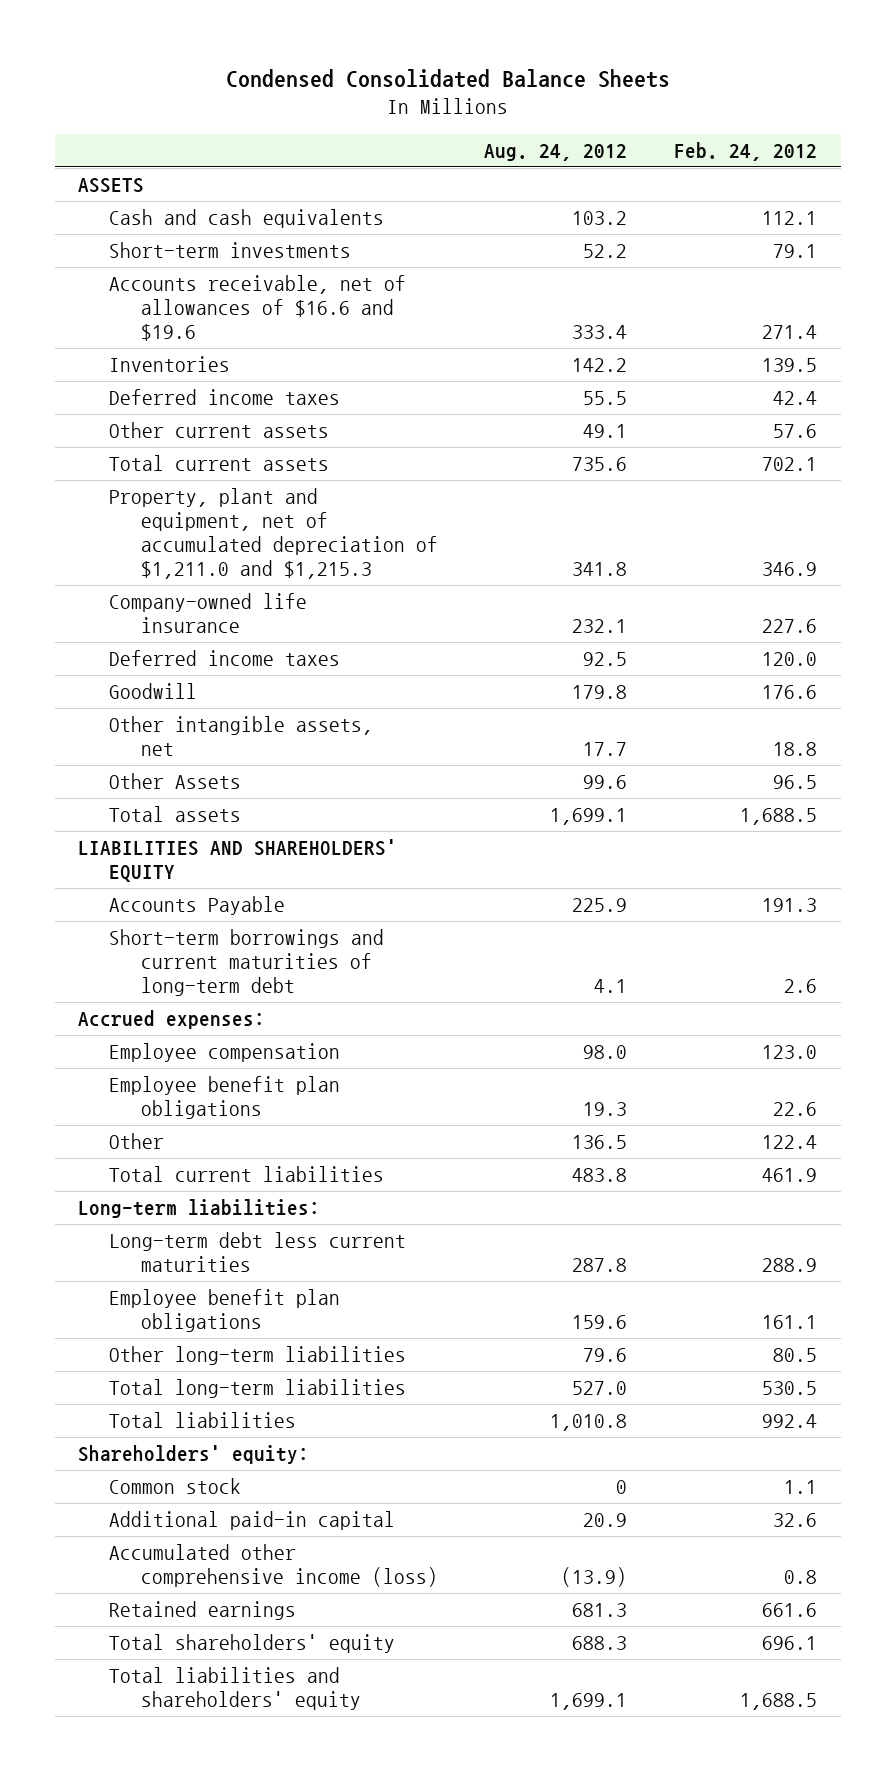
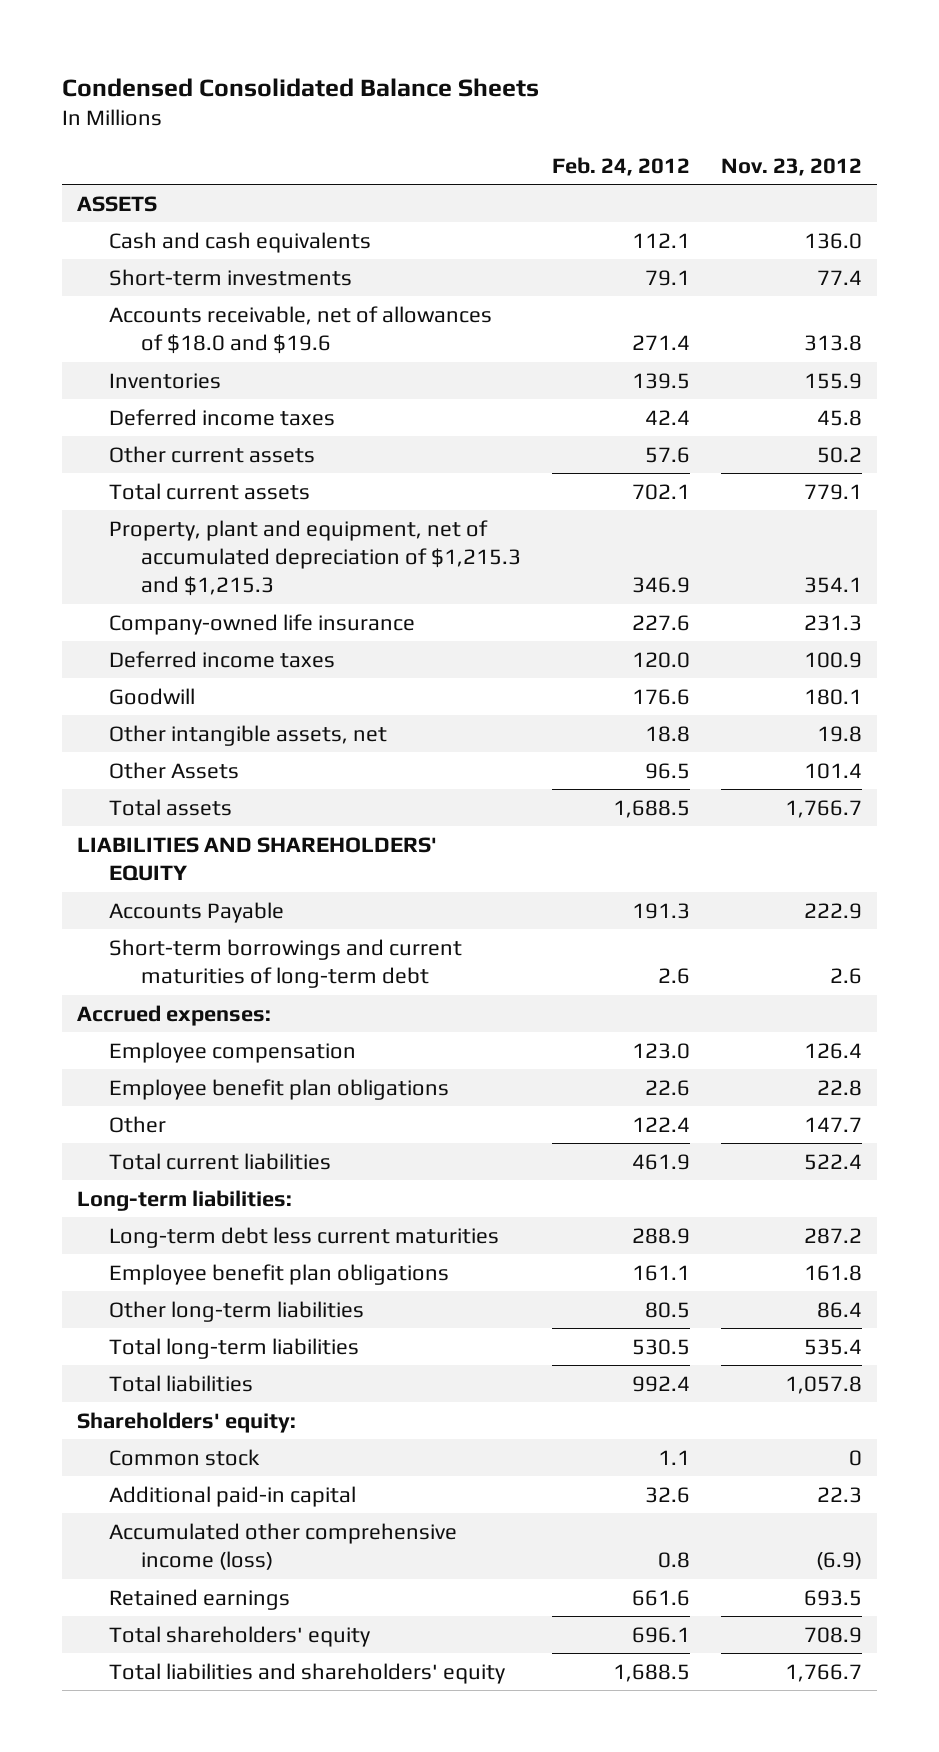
[484,143,628,161] Aug. 24, 2012 -> none
none -> [720,157,862,176] Nov. 23, 2012
[109,275,407,341] Accounts receivable, net of allowances of $16.6 and $19.6 -> [109,305,493,355] Accounts receivable, net of allowances of $18.0 and $19.6
[109,488,438,579] Property, plant and equipment, net of accumulated depreciation of $1,211.0 and $1,215.3 -> [109,519,521,597] Property, plant and equipment, net of accumulated depreciation of $1,215.3 and $1,215.3

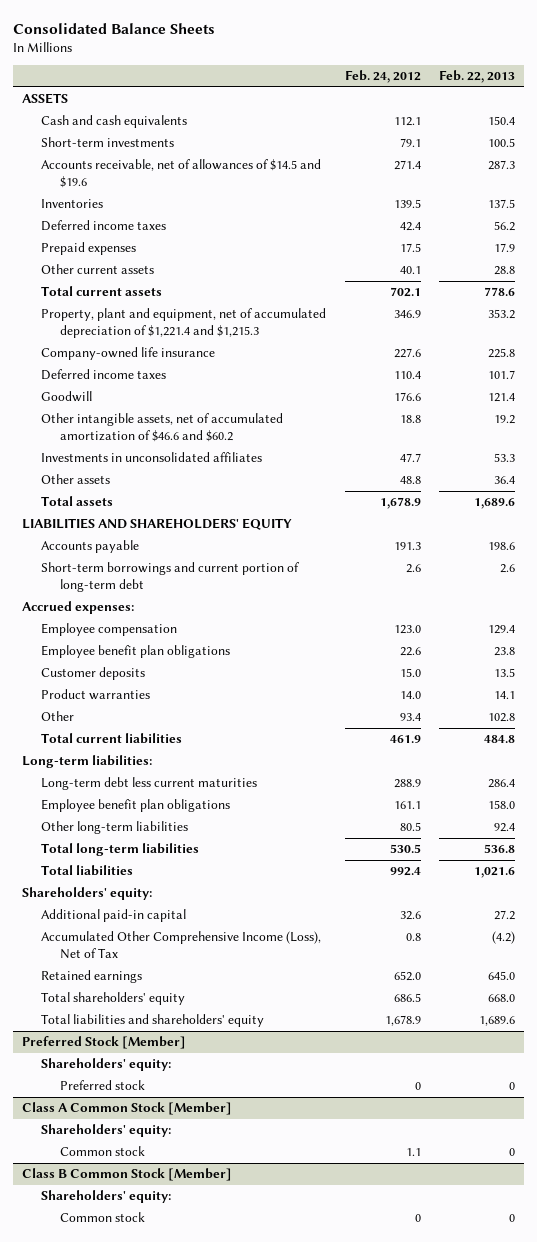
[61,77,539,97] Condensed Consolidated Balance Sheets -> [13,22,216,34] Consolidated Balance Sheets
[720,157,862,176] Nov. 23, 2012 -> none
none -> [439,70,516,84] Feb. 22, 2013
[109,305,493,355] Accounts receivable, net of allowances of $18.0 and $19.6 -> [41,159,322,189] Accounts receivable, net of allowances of $14.5 and $19.6
none -> [41,242,137,256] Prepaid expenses
[644,446,690,463] 57.6 -> [399,266,421,275] 40.1
[109,519,521,597] Property, plant and equipment, net of accumulated depreciation of $1,215.3 and $1,215.3 -> [41,308,327,339] Property, plant and equipment, net of accumulated depreciation of $1,221.4 and $1,215.3
[631,651,690,668] 120.0 -> [393,371,421,380] 110.4
[109,724,388,746] Other intangible assets, net -> [41,413,284,443] Other intangible assets, net of accumulated amortization of $46.6 and $60.2
none -> [41,452,263,463] Investments in unconsolidated affiliates
[109,761,240,779] Other Assets -> [41,474,111,485] Other assets
[644,762,690,779] 96.5 -> [399,476,421,485] 48.8
[612,799,690,818] 1,688.5 -> [379,497,421,510] 1,678.9
[109,901,285,923] Accounts Payable -> [41,540,140,554] Accounts payable
[109,938,463,989] Short-term borrowings and current maturities of long-term debt -> [41,562,300,593] Short-term borrowings and current portion of long-term debt
none -> [41,667,146,681] Customer deposits
none -> [41,689,151,701] Product warranties
[631,1116,690,1132] 122.4 -> [399,713,421,722] 93.4
[109,1448,261,1466] Common stock -> none
[109,1522,458,1571] Accumulated other comprehensive income (loss) -> [41,931,322,960] Accumulated Other Comprehensive Income (Loss), Net of Tax
[631,1589,690,1606] 661.6 -> [393,971,421,982] 652.0
[631,1626,690,1643] 696.1 -> [393,993,421,1003] 686.5
[612,1663,690,1682] 1,688.5 -> [384,1015,421,1027] 1,678.9
none -> [22,1036,187,1050] Preferred Stock [Member]
none -> [41,1058,172,1072] Shareholders' equity:
none -> [60,1080,146,1091] Preferred stock
none -> [22,1102,233,1116] Class A Common Stock [Member]
none -> [41,1124,172,1138] Shareholders' equity:
none -> [60,1146,146,1157] Common stock
none -> [22,1168,233,1182] Class B Common Stock [Member]
none -> [41,1190,172,1204] Shareholders' equity:
none -> [60,1212,146,1223] Common stock

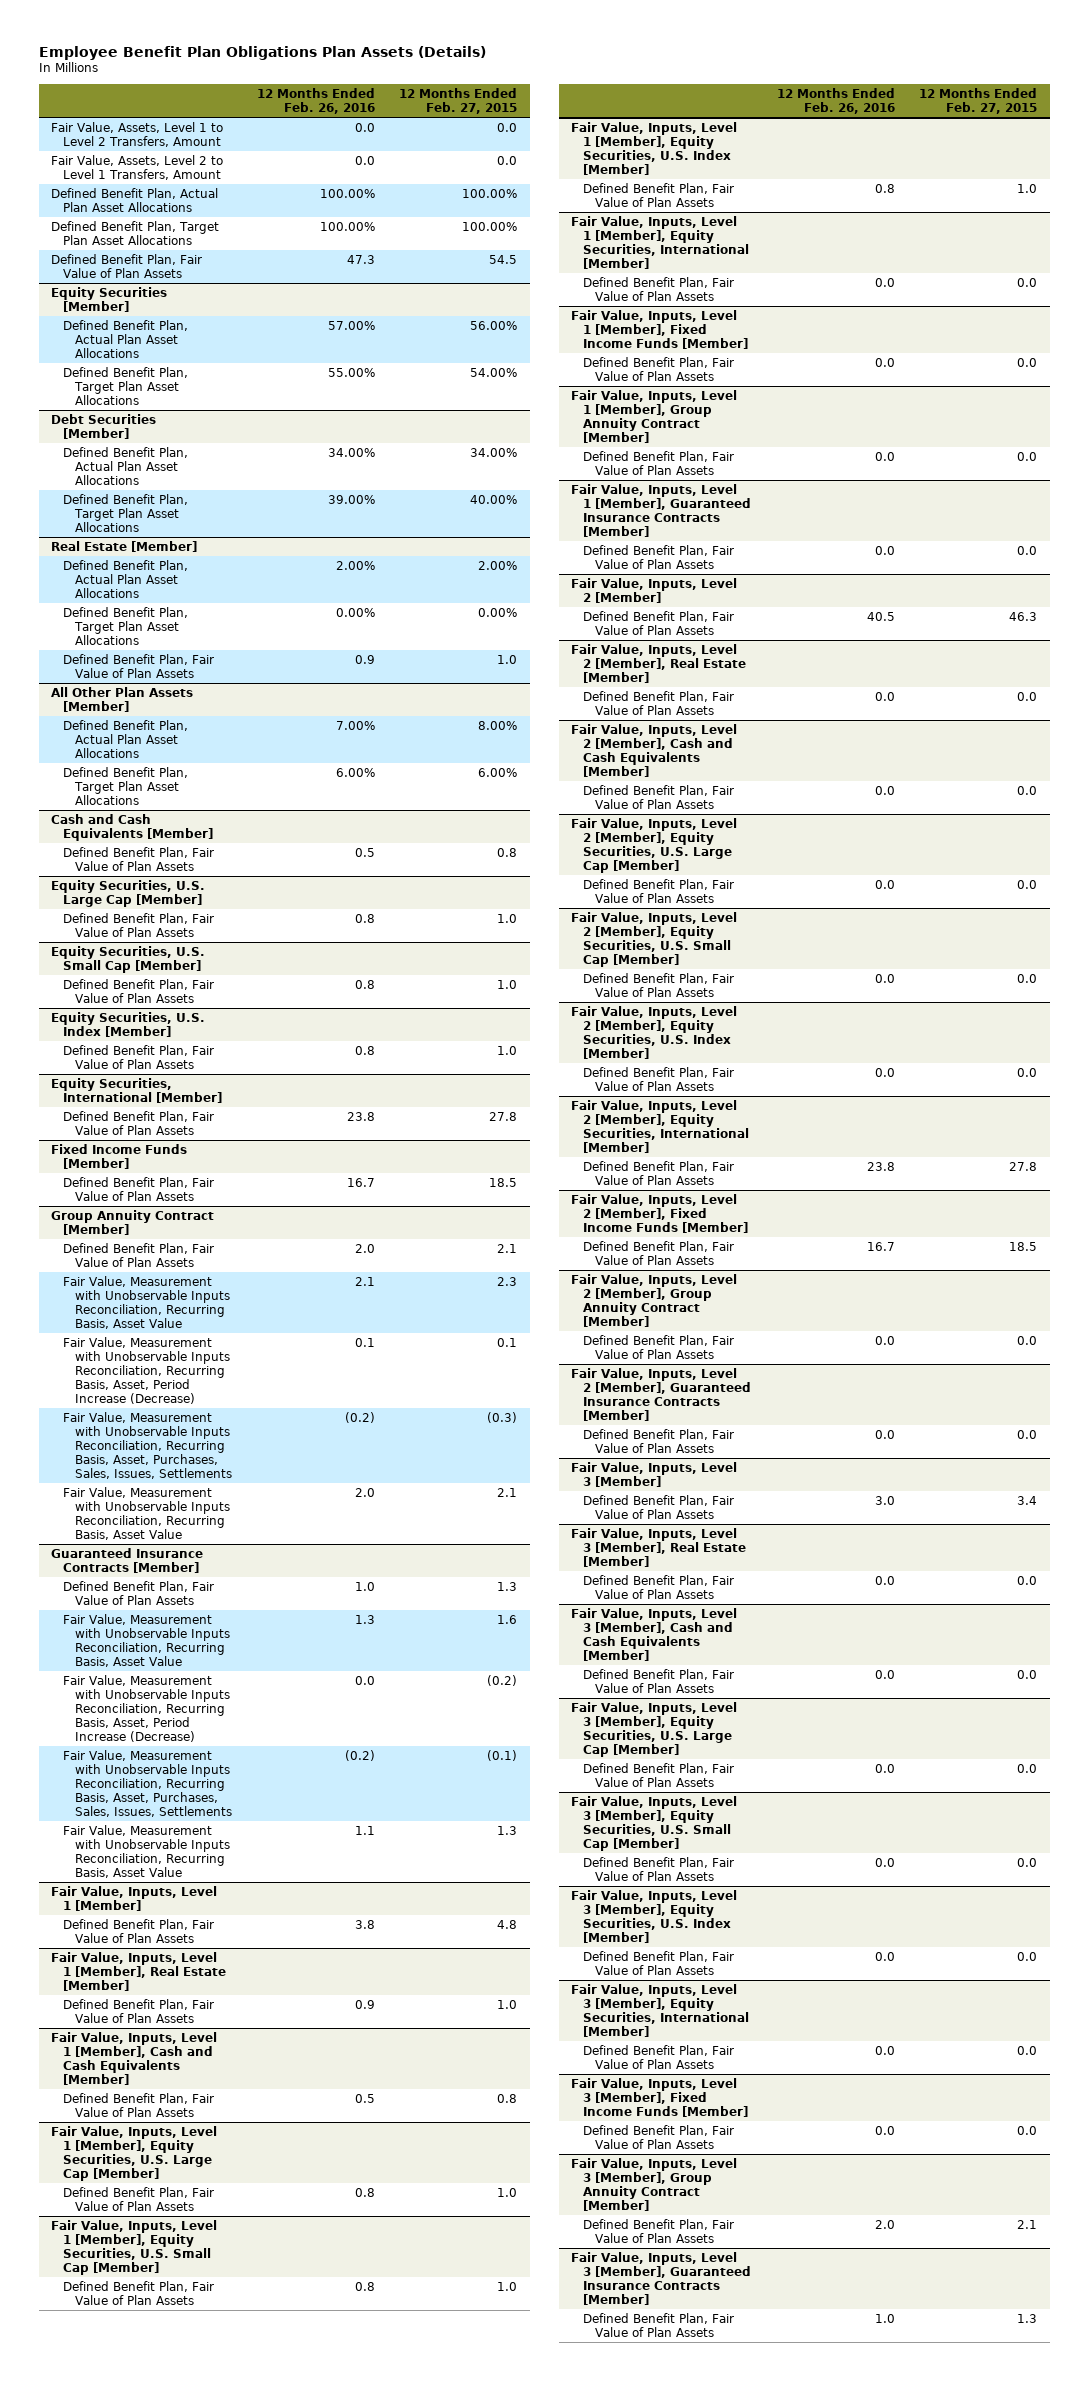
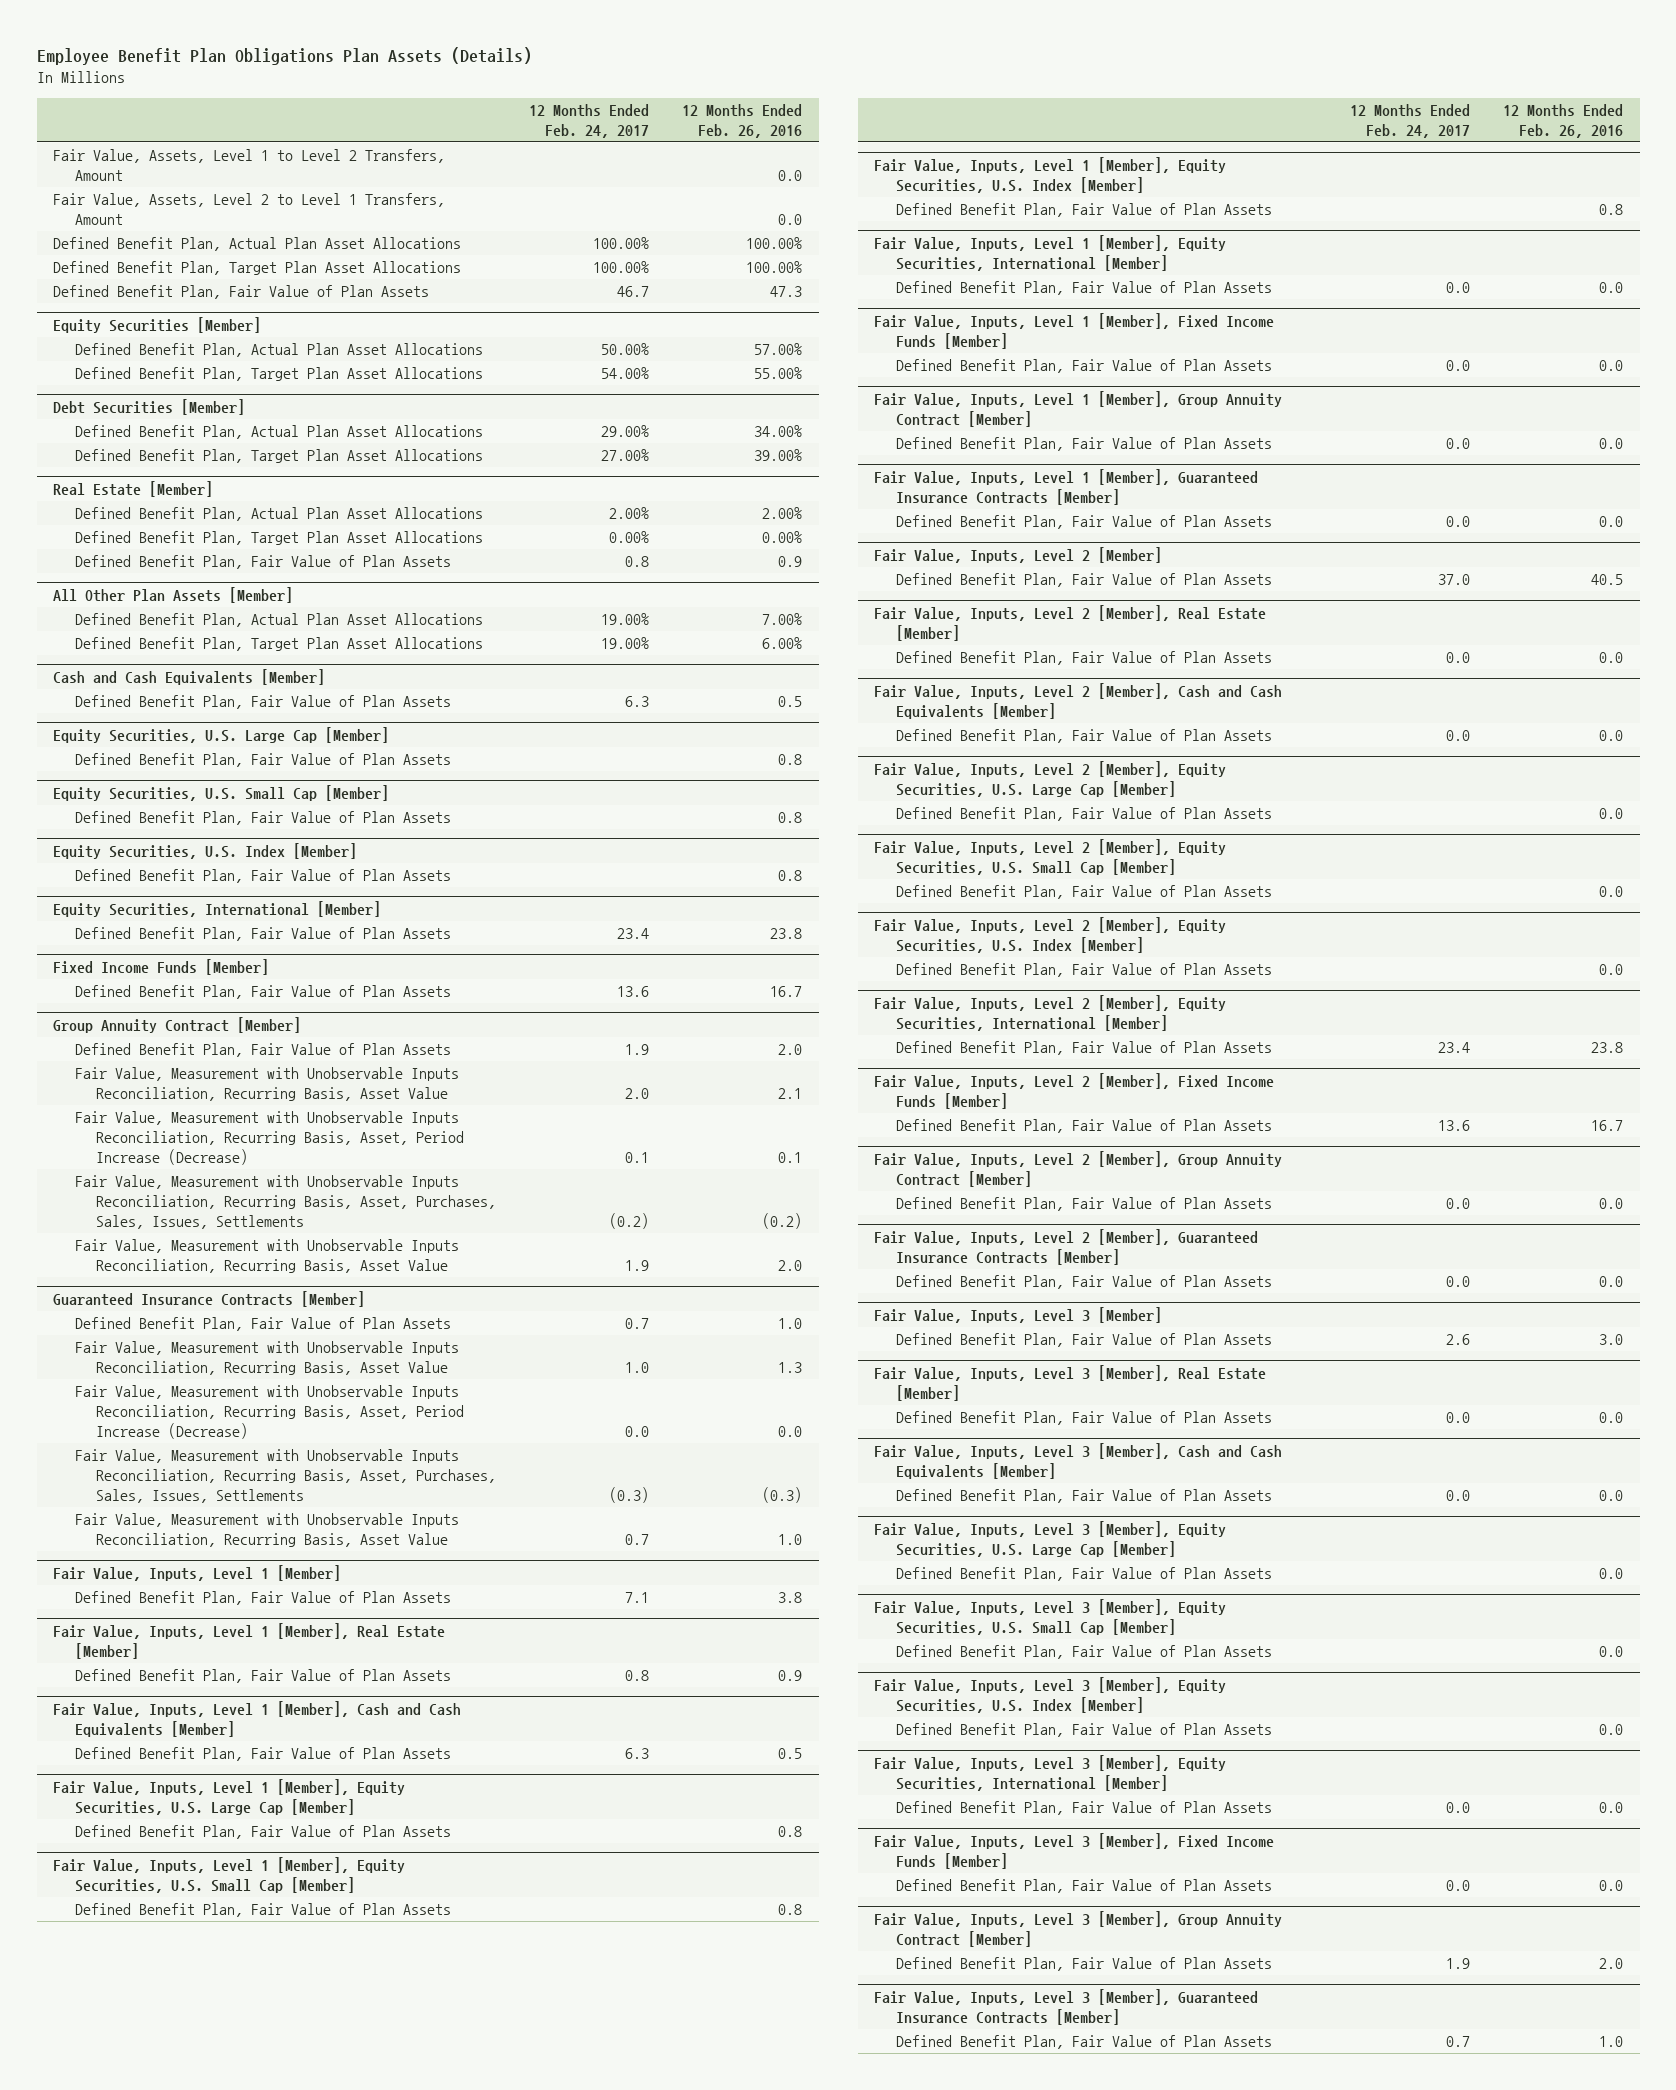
[399,87,518,114] 12 Months Ended Feb. 27, 2015 -> none
none -> [529,103,650,138] 12 Months Ended Feb. 24, 2017
[344,1749,375,1761] (0.2) -> [762,1486,803,1503] (0.3)
[354,1825,375,1835] 1.1 -> [778,1534,803,1546] 1.0

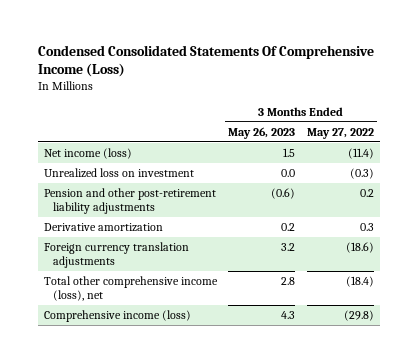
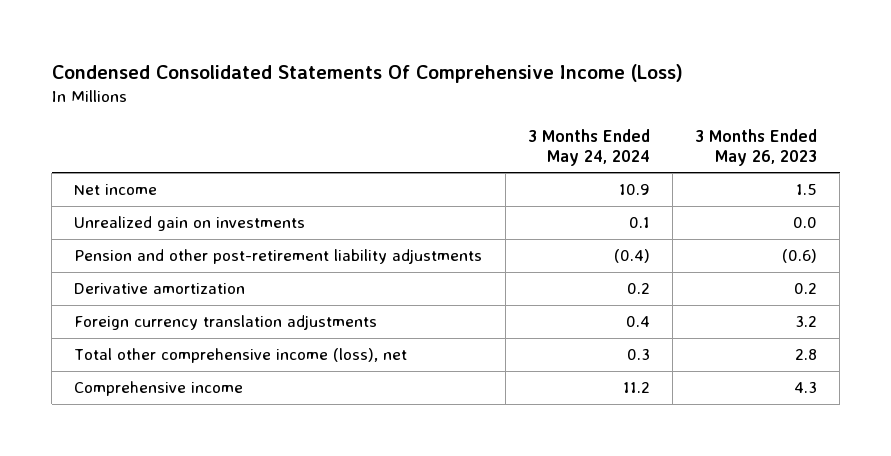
[307,127,375,139] May 27, 2022 -> none
none -> [527,128,650,166] 3 Months Ended May 24, 2024
[43,147,132,159] Net income (loss) -> [74,184,158,196] Net income
[43,167,194,178] Unrealized loss on investment -> [74,216,306,232] Unrealized gain on investments
[43,309,191,322] Comprehensive income (loss) -> [74,381,244,397] Comprehensive income

